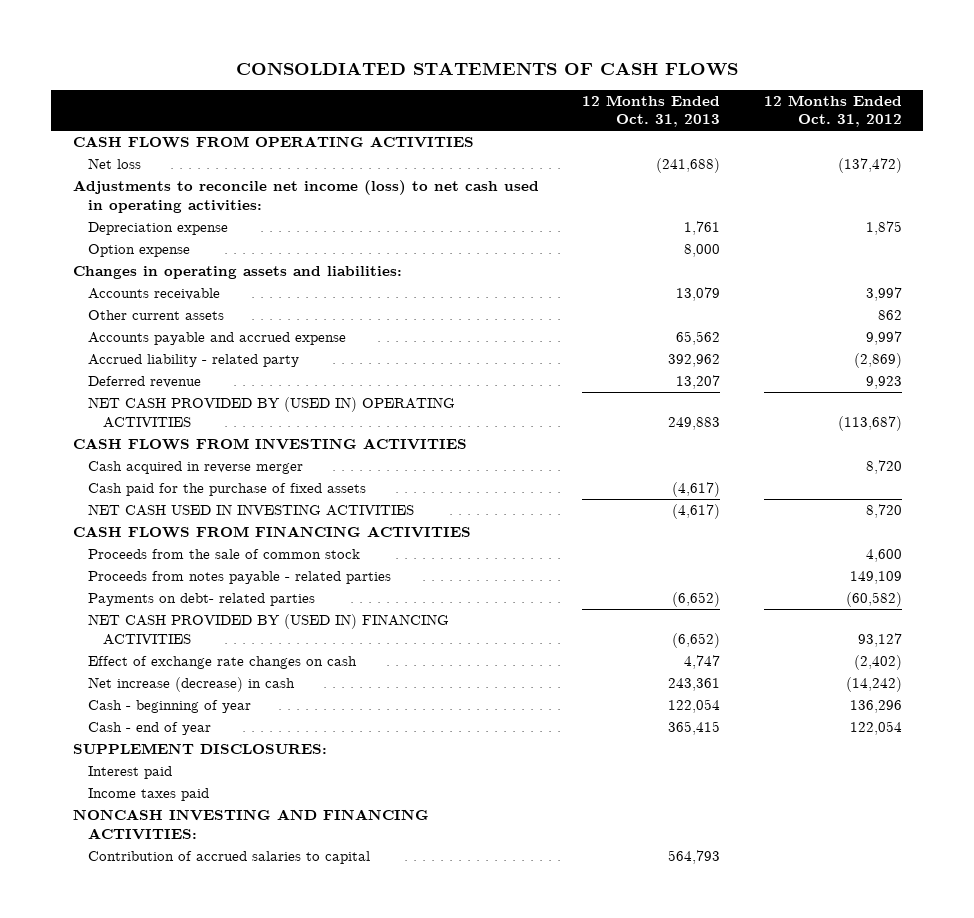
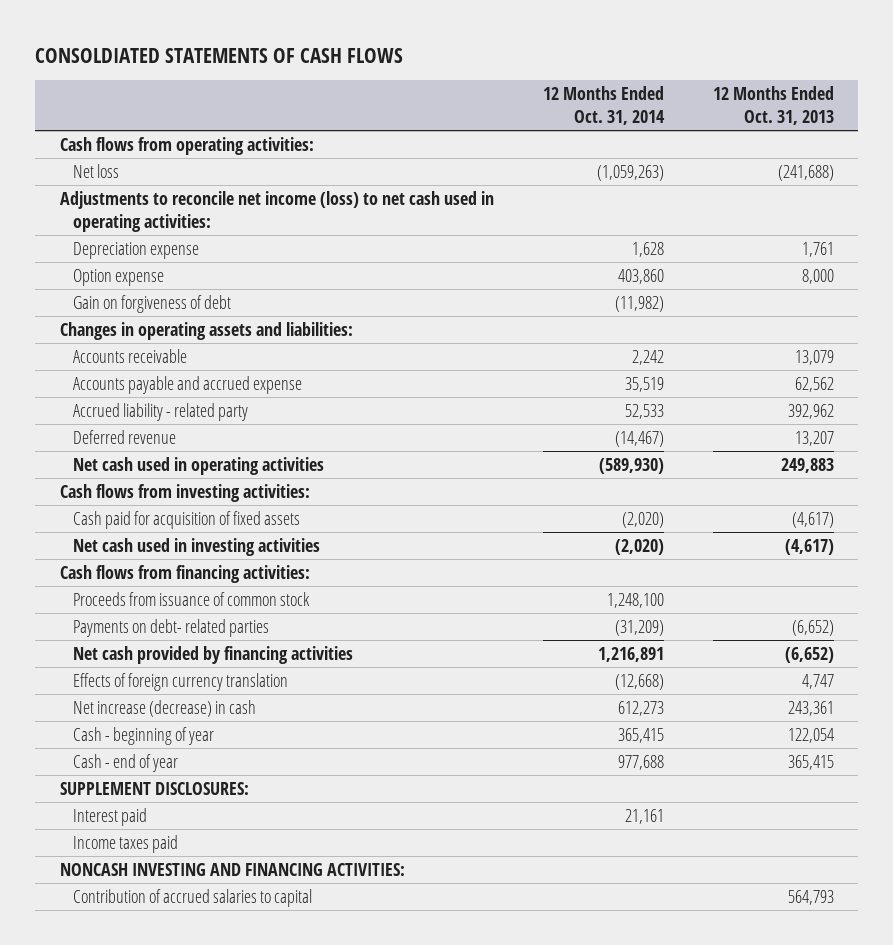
[763,95,902,128] 12 Months Ended Oct. 31, 2012 -> none
none -> [542,86,665,125] 12 Months Ended Oct. 31, 2014
[72,136,474,149] CASH FLOWS FROM OPERATING ACTIVITIES -> [59,136,314,155] Cash flows from operating activities:
none -> [72,294,231,313] Gain on forgiveness of debt
[87,310,224,321] Other current assets -> none
[676,331,721,346] 65,562 -> [794,376,834,392] 62,562
[87,461,303,475] Cash acquired in reverse merger -> none
[87,571,391,585] Proceeds from notes payable - related parties -> none
[87,397,455,428] NET CASH PROVIDED BY (USED IN) OPERATING ACTIVITIES -> [72,456,324,475] Net cash used in operating activities
[72,438,467,451] CASH FLOWS FROM INVESTING ACTIVITIES -> [59,483,310,502] Cash flows from investing activities:
[87,483,366,497] Cash paid for the purchase of fixed assets -> [72,510,300,529] Cash paid for acquisition of fixed assets
[87,504,414,517] NET CASH USED IN INVESTING ACTIVITIES -> [72,537,320,556] Net cash used in investing activities
[72,526,471,539] CASH FLOWS FROM FINANCING ACTIVITIES -> [59,564,310,583] Cash flows from financing activities:
[87,549,360,560] Proceeds from the sale of common stock -> [72,591,310,606] Proceeds from issuance of common stock
[87,614,449,645] NET CASH PROVIDED BY (USED IN) FINANCING ACTIVITIES -> [72,645,353,664] Net cash provided by financing activities
[87,656,357,670] Effect of exchange rate changes on cash -> [72,672,288,691] Effects of foreign currency translation

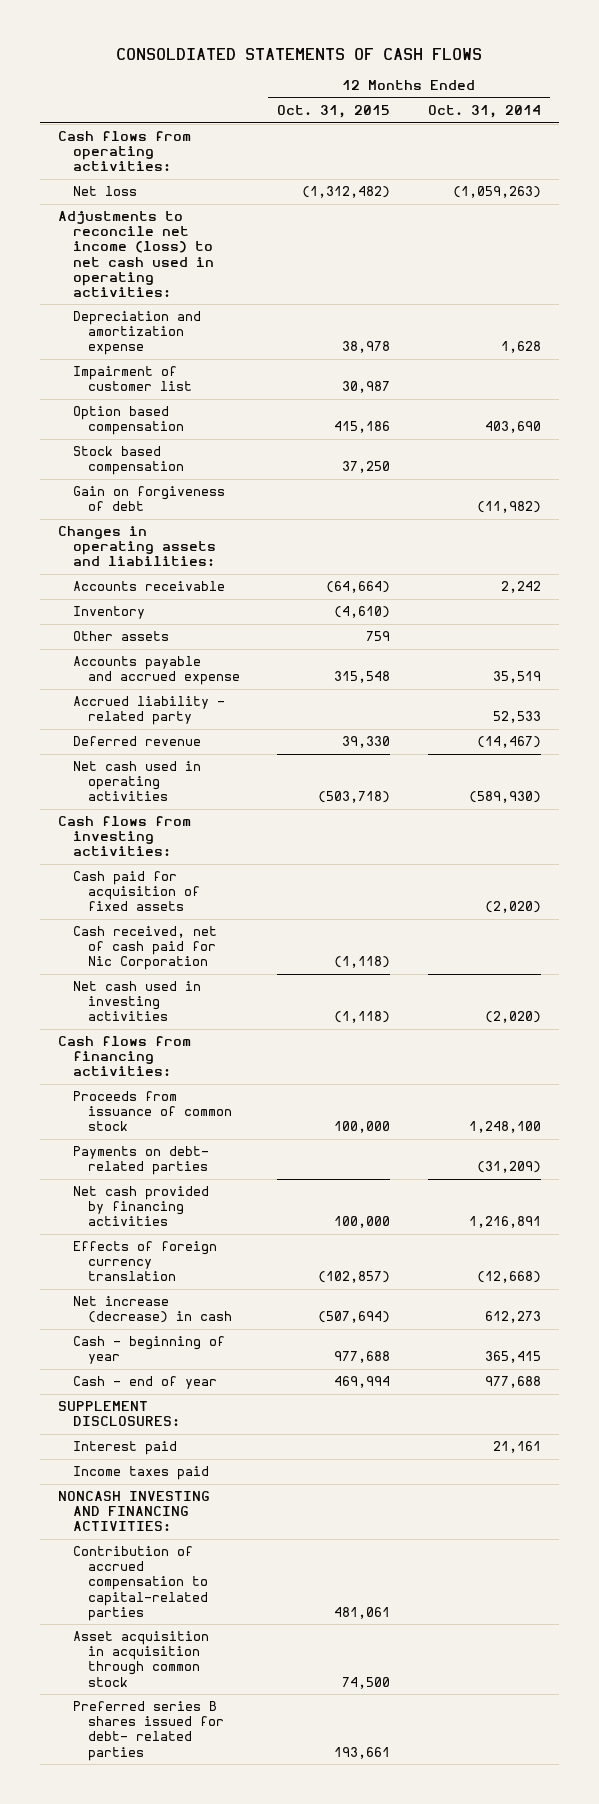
[712,86,834,125] 12 Months Ended Oct. 31, 2013 -> none
none -> [277,105,391,119] Oct. 31, 2015
[72,268,164,286] Option expense -> none
[72,241,199,259] Depreciation expense -> [73,311,202,356] Depreciation and amortization expense
none -> [73,366,193,392] Impairment of customer list
none -> [73,406,185,436] Option based compensation
none -> [73,446,185,476] Stock based compensation
none -> [73,606,146,620] Inventory
none -> [73,631,170,642] Other assets
none -> [73,926,218,971] Cash received, net of cash paid for Nic Corporation
[72,888,312,907] Contribution of accrued salaries to capital -> [73,1546,209,1621] Contribution of accrued compensation to capital-related parties
none -> [73,1631,210,1687] Asset acquisition in acquisition through common stock
none -> [73,1701,225,1761] Preferred series B shares issued for debt- related parties

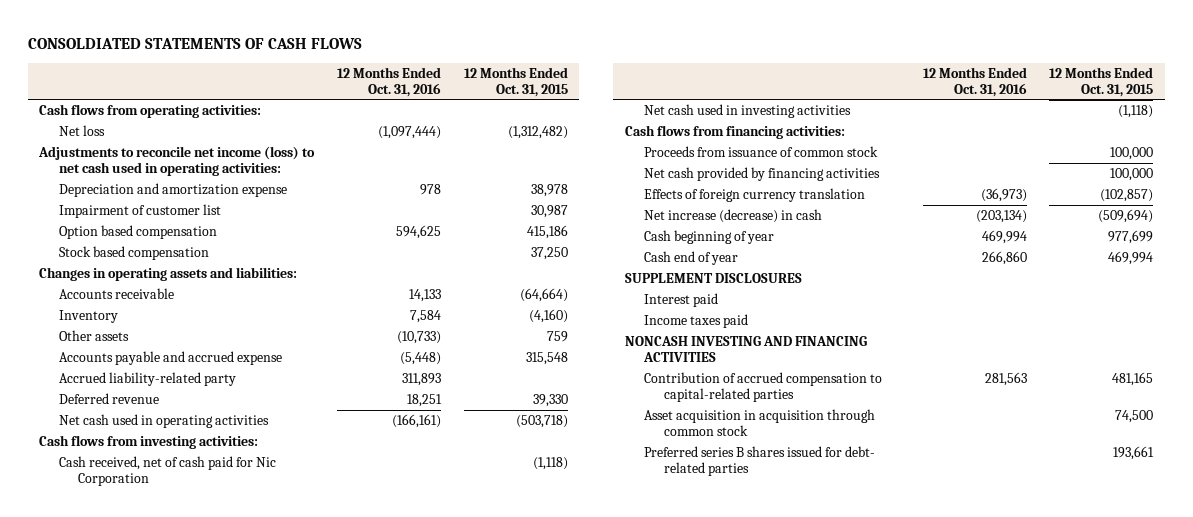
[427,105,541,119] Oct. 31, 2014 -> none
none -> [337,66,442,97] 12 Months Ended Oct. 31, 2016
[73,486,226,512] Gain on forgiveness of debt -> none
[334,606,391,619] (4,610) -> [528,308,568,323] (4,160)
[73,696,226,726] Accrued liability - related party -> [58,371,236,386] Accrued liability-related party
[73,871,201,912] Cash paid for acquisition of fixed assets -> none
[73,1146,210,1176] Payments on debt- related parties -> none
[318,1311,391,1324] (507,694) -> [1098,208,1154,223] (509,694)
[73,1336,226,1365] Cash - beginning of year -> [644,229,775,244] Cash beginning of year
[334,1351,391,1364] 977,688 -> [1108,229,1154,244] 977,699
[73,1376,218,1390] Cash - end of year -> [644,250,739,265] Cash end of year
[58,1401,181,1427] SUPPLEMENT DISCLOSURES: -> [624,272,802,283] SUPPLEMENT DISCLOSURES
[58,1491,211,1532] NONCASH INVESTING AND FINANCING ACTIVITIES: -> [624,335,867,363] NONCASH INVESTING AND FINANCING ACTIVITIES
[334,1606,391,1619] 481,061 -> [1112,371,1154,386] 481,165

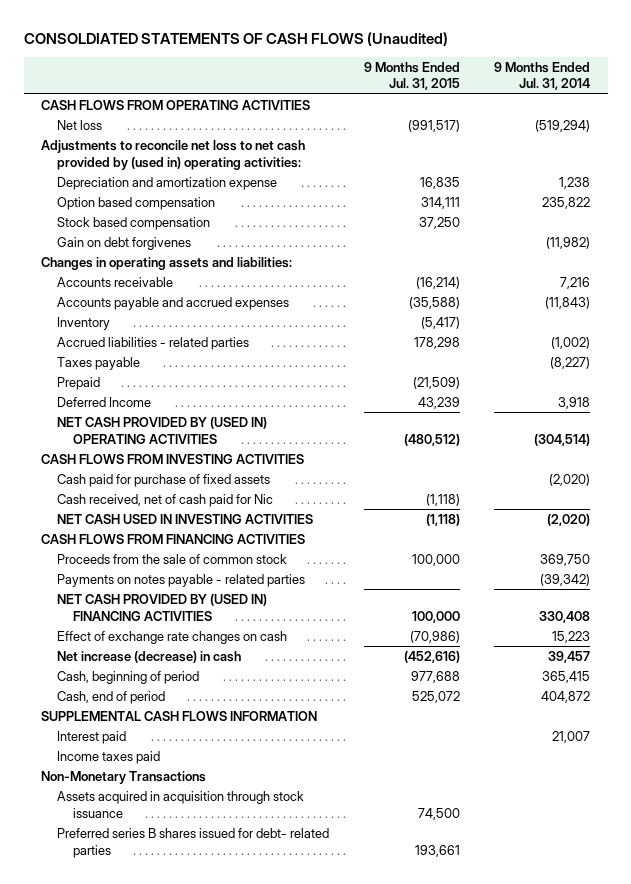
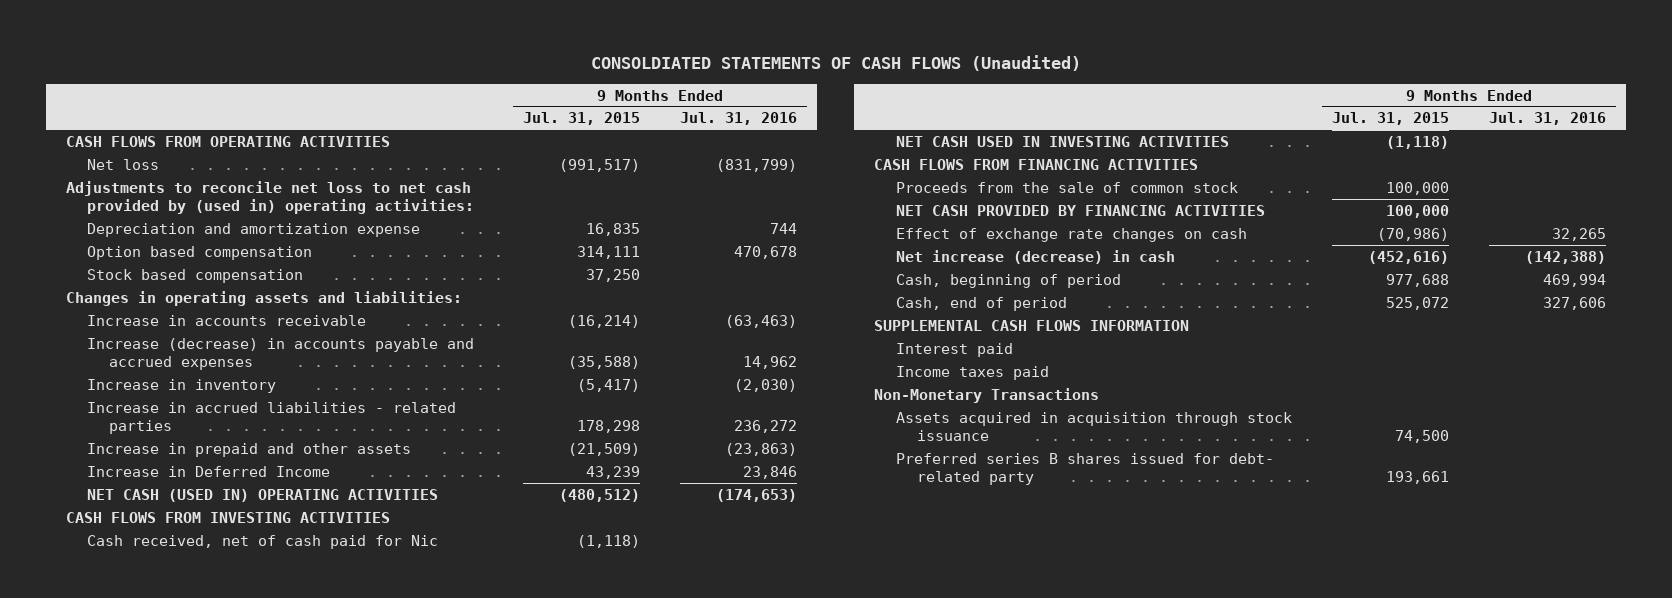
[494,61,591,91] 9 Months Ended Jul. 31, 2014 -> none
none -> [680,112,798,126] Jul. 31, 2016
[57,236,192,250] Gain on debt forgivenes -> none
[57,356,141,370] Taxes payable -> none
[57,276,174,287] Accounts receivable -> [87,314,367,326] Increase in accounts receivable
[57,296,290,310] Accounts payable and accrued expenses -> [87,337,475,371] Increase (decrease) in accounts payable and accrued expenses
[57,316,111,330] Inventory -> [87,378,277,393] Increase in inventory
[57,336,250,350] Accrued liabilities - related parties -> [87,401,457,435] Increase in accrued liabilities - related parties
[57,376,101,390] Prepaid -> [87,442,412,457] Increase in prepaid and other assets
[57,396,152,407] Deferred Income -> [87,465,331,477] Increase in Deferred Income
[57,416,268,444] NET CASH PROVIDED BY (USED IN) OPERATING ACTIVITIES -> [87,488,439,502] NET CASH (USED IN) OPERATING ACTIVITIES
[57,473,271,487] Cash paid for purchase of fixed assets -> none
[57,573,306,587] Payments on notes payable - related parties -> none
[57,593,268,621] NET CASH PROVIDED BY (USED IN) FINANCING ACTIVITIES -> [895,204,1265,216] NET CASH PROVIDED BY FINANCING ACTIVITIES
[57,827,330,858] Preferred series B shares issued for debt- related parties -> [895,452,1274,486] Preferred series B shares issued for debt- related party

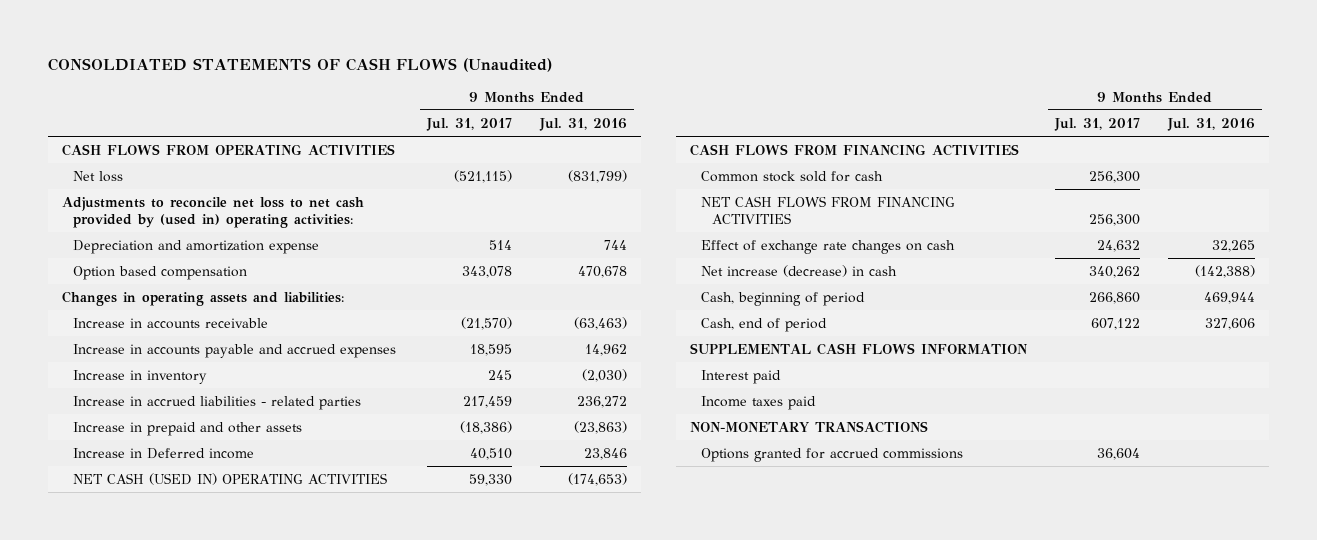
[523,112,641,126] Jul. 31, 2015 -> none
none -> [425,117,512,131] Jul. 31, 2017
[87,268,304,283] Stock based compensation -> none
[87,337,475,371] Increase (decrease) in accounts payable and accrued expenses -> [73,343,397,358] Increase in accounts payable and accrued expenses
[87,465,331,477] Increase in Deferred Income -> [73,447,255,459] Increase in Deferred income
[66,511,391,523] CASH FLOWS FROM INVESTING ACTIVITIES -> none
[87,534,439,549] Cash received, net of cash paid for Nic -> none
[895,135,1229,147] NET CASH USED IN INVESTING ACTIVITIES -> none
[895,181,1238,193] Proceeds from the sale of common stock -> [701,170,884,182] Common stock sold for cash
[895,204,1265,216] NET CASH PROVIDED BY FINANCING ACTIVITIES -> [701,195,956,224] NET CASH FLOWS FROM FINANCING ACTIVITIES
[1542,273,1606,287] 469,994 -> [1203,291,1255,304] 469,944
[895,411,1292,442] Assets acquired in acquisition through stock issuance -> none
[895,452,1274,486] Preferred series B shares issued for debt- related party -> none
[874,387,1100,403] Non-Monetary Transactions -> [689,420,928,433] NON-MONETARY TRANSACTIONS
none -> [701,447,964,462] Options granted for accrued commissions

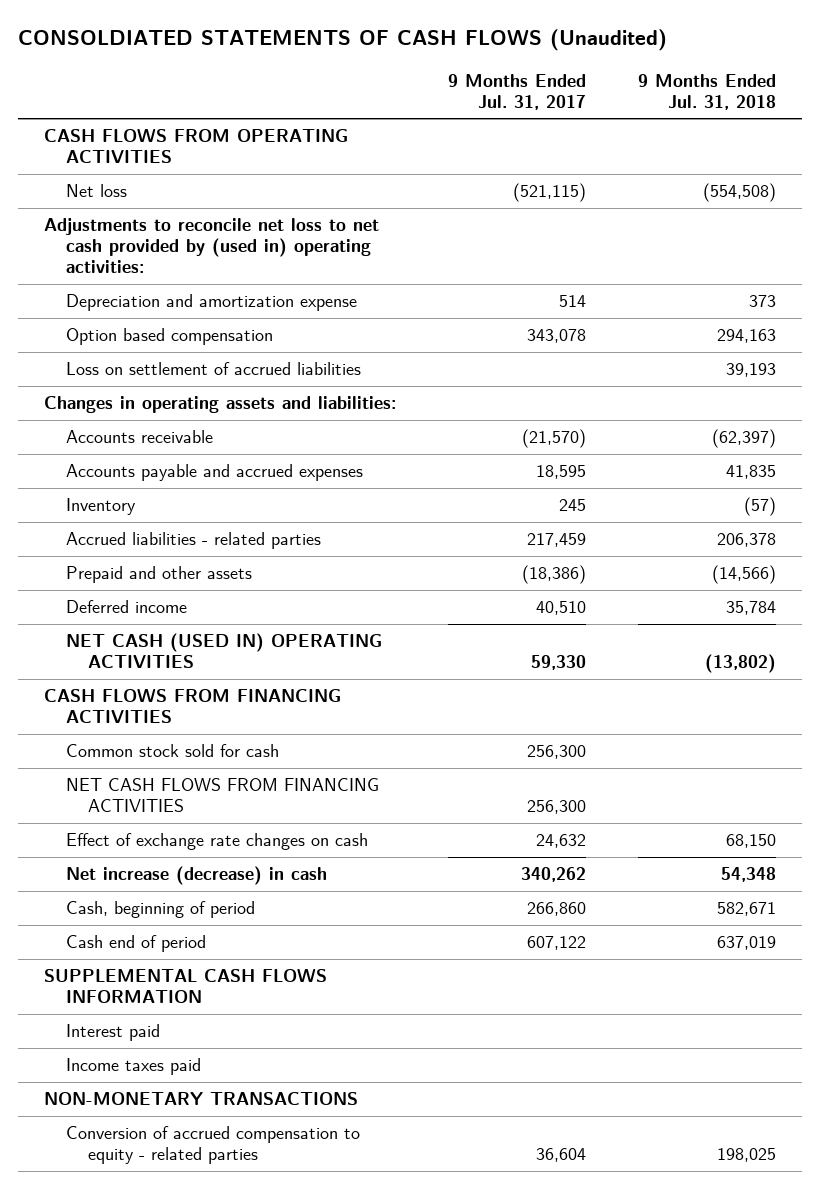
[538,117,627,131] Jul. 31, 2016 -> none
none -> [638,73,777,110] 9 Months Ended Jul. 31, 2018
none -> [65,362,361,376] Loss on settlement of accrued liabilities
[73,317,269,329] Increase in accounts receivable -> [65,430,213,444] Accounts receivable
[73,343,397,358] Increase in accounts payable and accrued expenses -> [65,464,363,482] Accounts payable and accrued expenses
[73,369,208,384] Increase in inventory -> [65,498,136,516] Inventory
[73,395,362,410] Increase in accrued liabilities - related parties -> [65,532,321,550] Accrued liabilities - related parties
[73,421,303,436] Increase in prepaid and other assets -> [65,566,252,584] Prepaid and other assets
[73,447,255,459] Increase in Deferred income -> [65,600,187,614] Deferred income
[701,317,828,332] Cash, end of period -> [65,935,206,953] Cash end of period
[701,447,964,462] Options granted for accrued commissions -> [65,1126,360,1165] Conversion of accrued compensation to equity - related parties

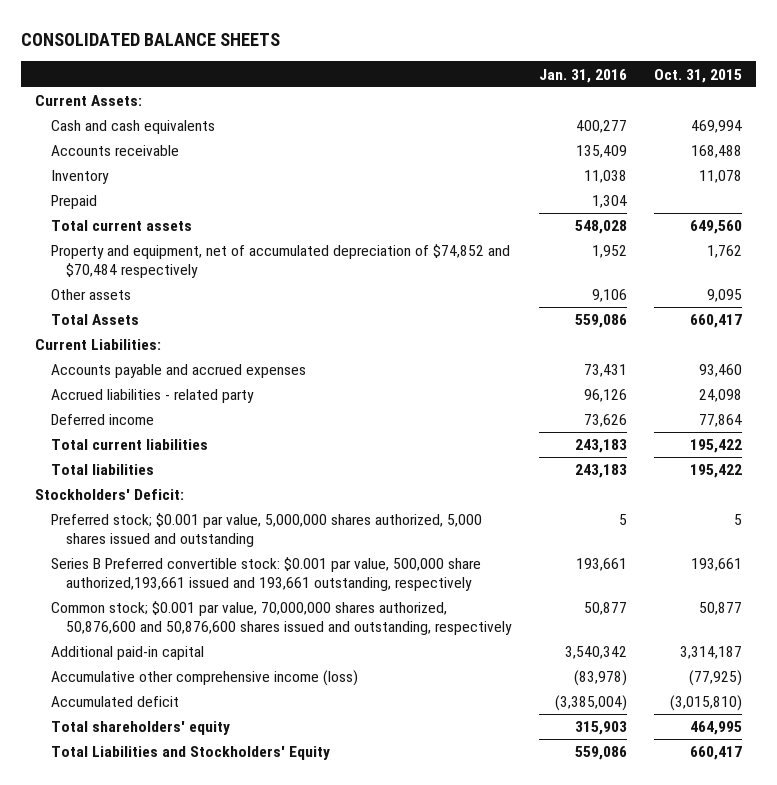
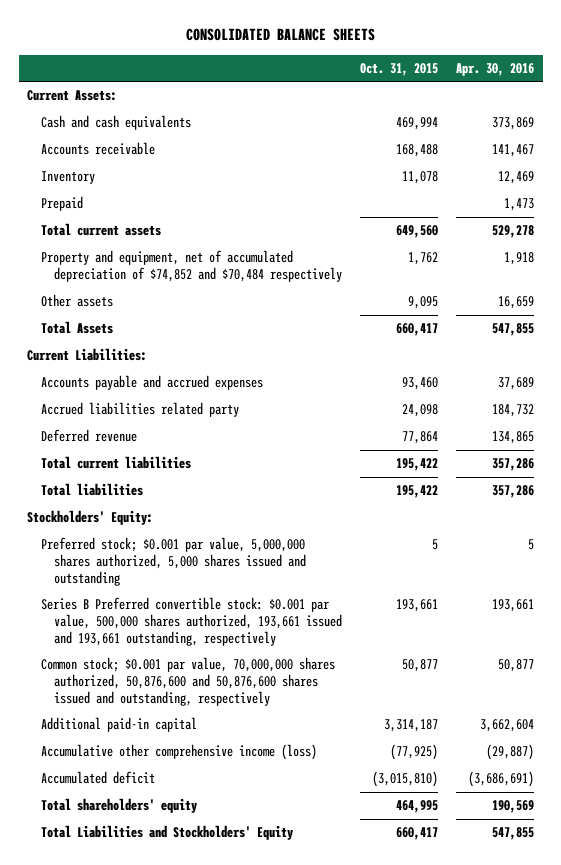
[538,68,627,83] Jan. 31, 2016 -> none
none -> [455,62,534,76] Apr. 30, 2016
[50,389,254,404] Accrued liabilities - related party -> [40,402,239,418] Accrued liabilities related party
[50,414,154,426] Deferred income -> [40,429,137,443] Deferred revenue
[35,489,185,501] Stockholders' Deficit: -> [27,510,154,526] Stockholders' Equity:
[50,557,481,591] Series B Preferred convertible stock: $0.001 par value, 500,000 share authorized,193,661 issued and 193,661 outstanding, respectively -> [40,597,343,646] Series B Preferred convertible stock: $0.001 par value, 500,000 shares authorized, 193,661 issued and 193,661 outstanding, respectively

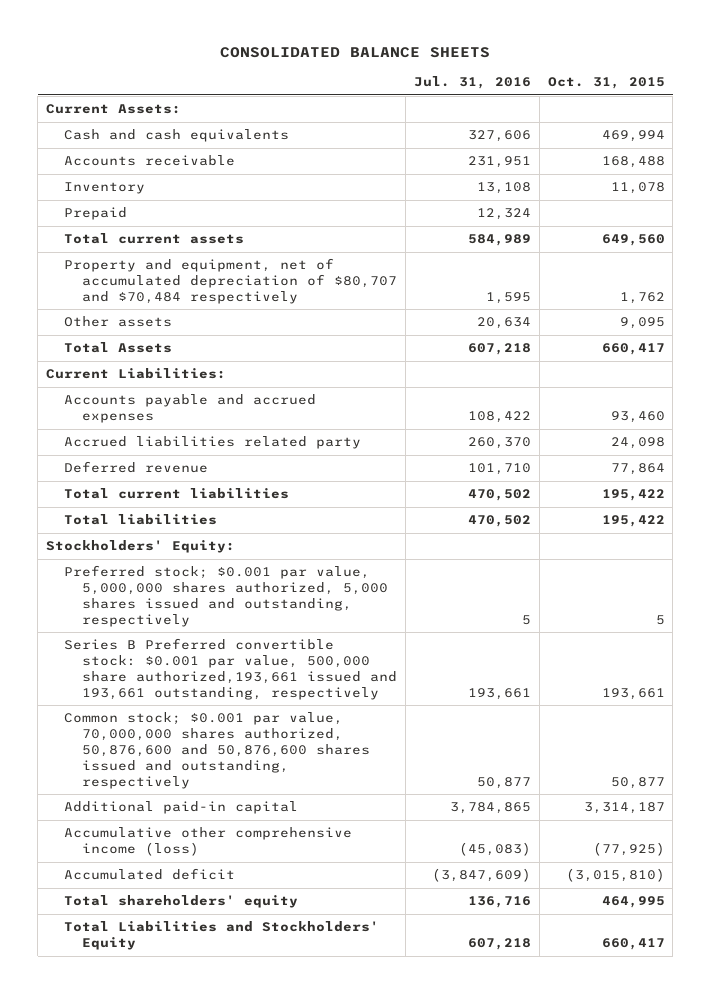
[455,62,534,76] Apr. 30, 2016 -> none
none -> [413,76,531,90] Jul. 31, 2016
[40,250,343,283] Property and equipment, net of accumulated depreciation of $74,852 and $70,484 respectively -> [64,258,398,304] Property and equipment, net of accumulated depreciation of $80,707 and $70,484 respectively
[40,537,307,586] Preferred stock; $0.001 par value, 5,000,000 shares authorized, 5,000 shares issued and outstanding -> [64,565,389,627] Preferred stock; $0.001 par value, 5,000,000 shares authorized, 5,000 shares issued and outstanding, respectively
[40,597,343,646] Series B Preferred convertible stock: $0.001 par value, 500,000 shares authorized, 193,661 issued and 193,661 outstanding, respectively -> [64,638,398,700] Series B Preferred convertible stock: $0.001 par value, 500,000 share authorized,193,661 issued and 193,661 outstanding, respectively

